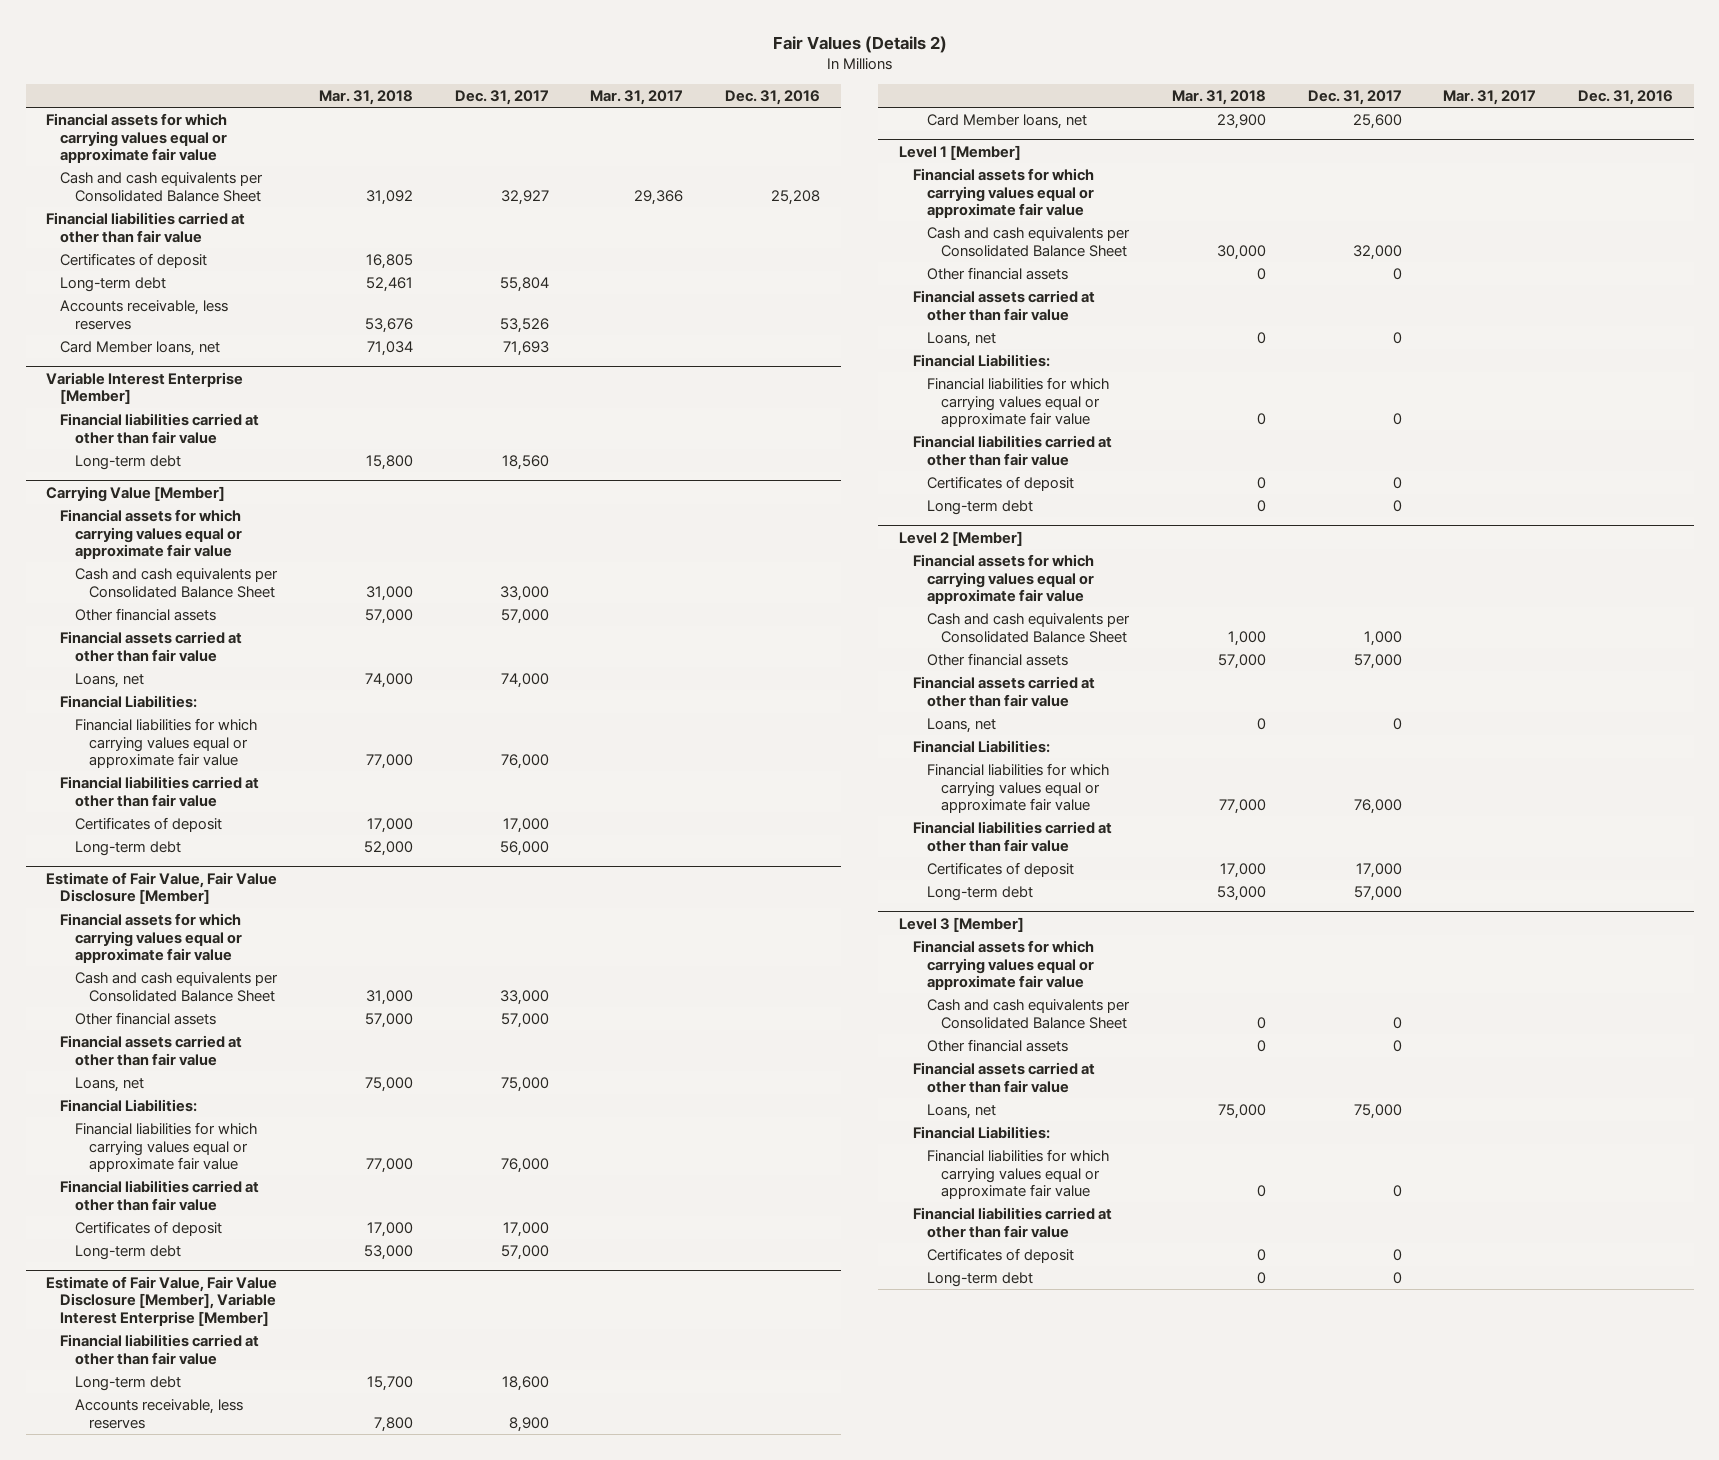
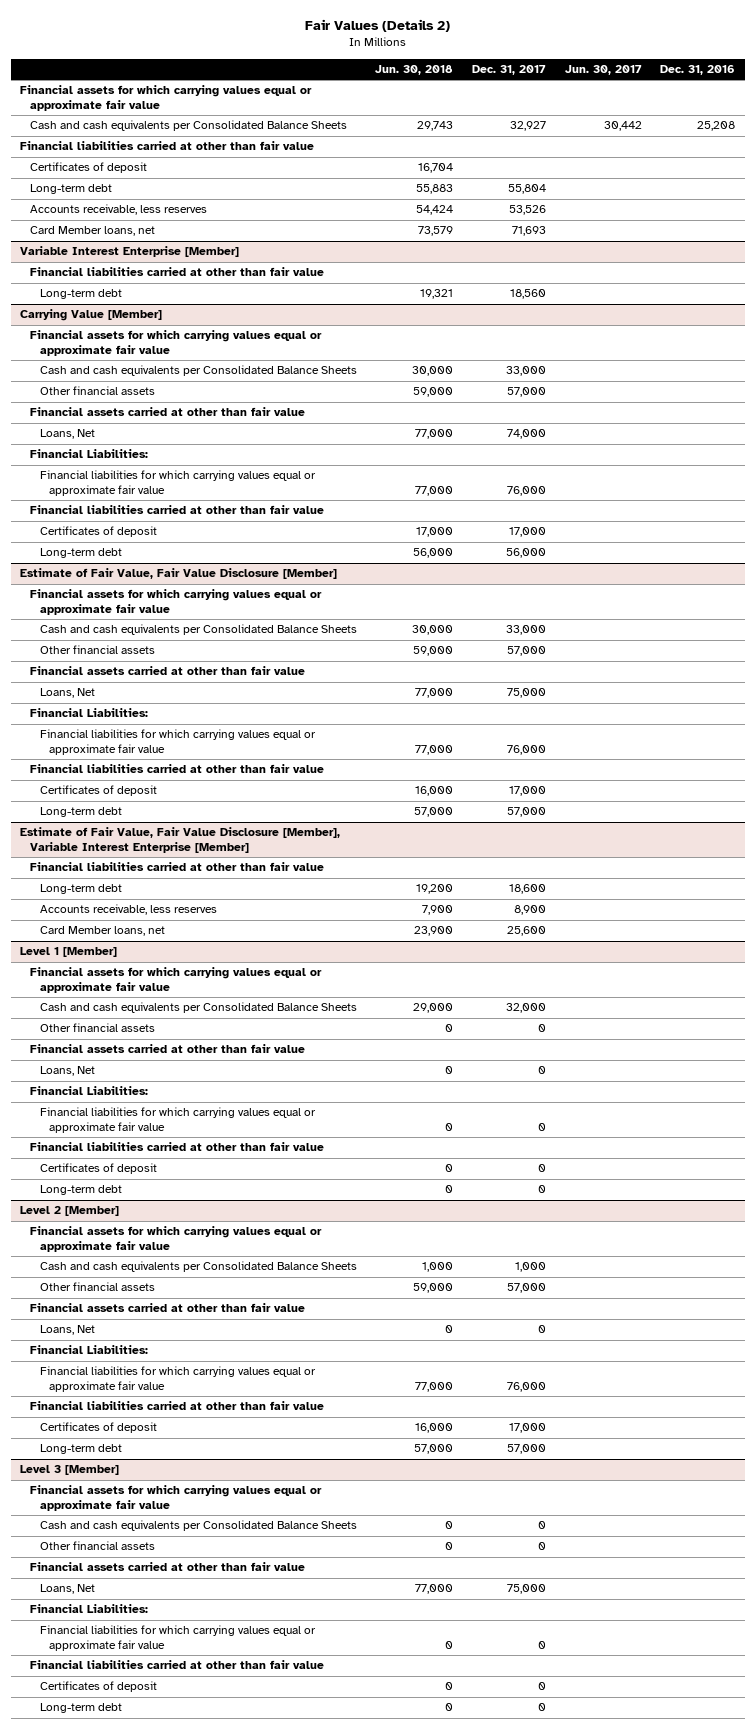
[319,89,414,105] Mar. 31, 2018 -> none
[590,89,684,105] Mar. 31, 2017 -> none
none -> [375,65,454,76] Jun. 30, 2018
none -> [564,65,642,76] Jun. 30, 2017
[60,171,264,202] Cash and cash equivalents per Consolidated Balance Sheet -> [29,120,347,132] Cash and cash equivalents per Consolidated Balance Sheets
[74,567,278,598] Cash and cash equivalents per Consolidated Balance Sheet -> [39,365,357,377] Cash and cash equivalents per Consolidated Balance Sheets
[74,672,144,688] Loans, net -> [39,429,95,440] Loans, Net
[74,971,278,1002] Cash and cash equivalents per Consolidated Balance Sheet -> [39,624,357,636] Cash and cash equivalents per Consolidated Balance Sheets
[74,1076,144,1092] Loans, net -> [39,688,95,699] Loans, Net
[927,226,1131,257] Cash and cash equivalents per Consolidated Balance Sheet -> [39,1002,357,1014] Cash and cash equivalents per Consolidated Balance Sheets
[927,331,997,347] Loans, net -> [39,1066,95,1077] Loans, Net
[927,612,1131,643] Cash and cash equivalents per Consolidated Balance Sheet -> [39,1261,357,1273] Cash and cash equivalents per Consolidated Balance Sheets
[927,717,997,733] Loans, net -> [39,1325,95,1336] Loans, Net
[927,998,1131,1029] Cash and cash equivalents per Consolidated Balance Sheet -> [39,1520,357,1532] Cash and cash equivalents per Consolidated Balance Sheets
[927,1103,997,1119] Loans, net -> [39,1584,95,1595] Loans, Net

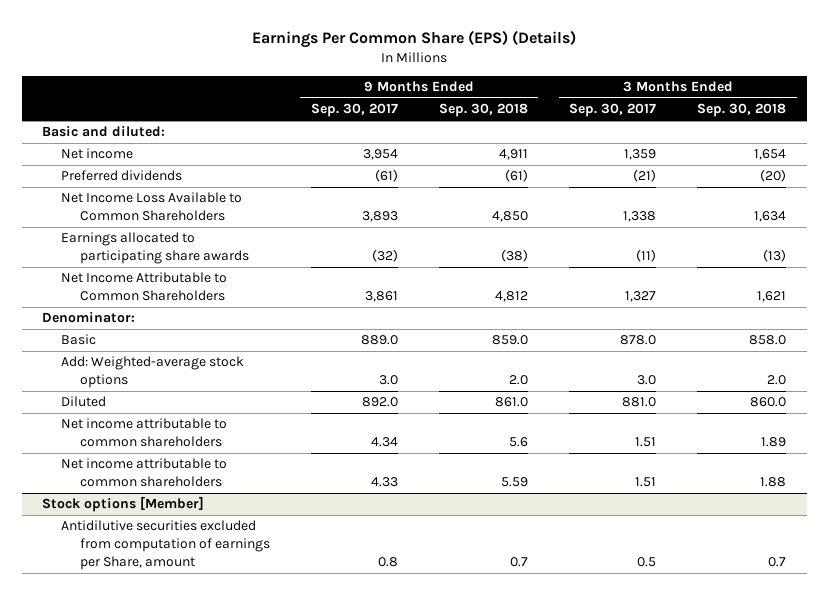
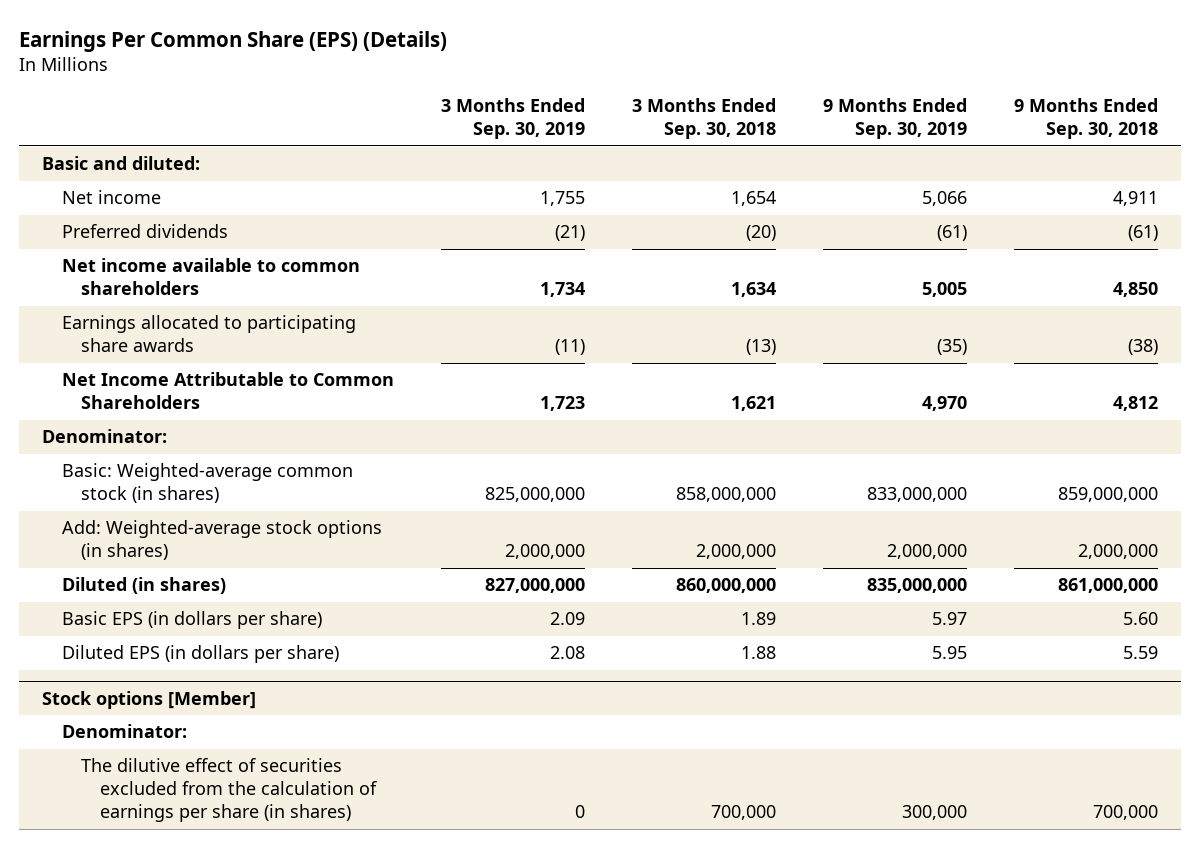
[310,103,398,118] Sep. 30, 2017 -> none
[569,103,657,118] Sep. 30, 2017 -> none
none -> [440,98,585,140] 3 Months Ended Sep. 30, 2019
none -> [822,98,967,140] 9 Months Ended Sep. 30, 2019
[60,192,242,222] Net Income Loss Available to Common Shareholders -> [61,258,360,296] Net income available to common shareholders
[60,334,96,346] Basic -> none
[60,418,227,448] Net income attributable to common shareholders -> none
none -> [61,463,353,504] Basic: Weighted-average common stock (in shares)
[60,356,244,389] Add: Weighted-average stock options -> [61,520,382,561] Add: Weighted-average stock options (in shares)
[508,375,528,386] 2.0 -> [1077,544,1158,560] 2,000,000
[767,375,787,386] 2.0 -> [695,544,776,560] 2,000,000
[60,396,106,408] Diluted -> [61,577,226,595] Diluted (in shares)
[494,397,528,408] 861.0 -> [1057,578,1158,594] 861,000,000
[750,397,787,408] 860.0 -> [675,578,776,594] 860,000,000
none -> [61,611,322,630] Basic EPS (in dollars per share)
[60,458,227,488] Net income attributable to common shareholders -> [61,645,339,664] Diluted EPS (in dollars per share)
none -> [61,724,187,739] Denominator:
[60,520,270,571] Antidilutive securities excluded from computation of earnings per Share, amount -> [80,758,378,823] The dilutive effect of securities excluded from the calculation of earnings per share (in shares)
[509,557,528,568] 0.7 -> [1092,805,1158,821] 700,000
[768,557,787,568] 0.7 -> [710,805,776,821] 700,000

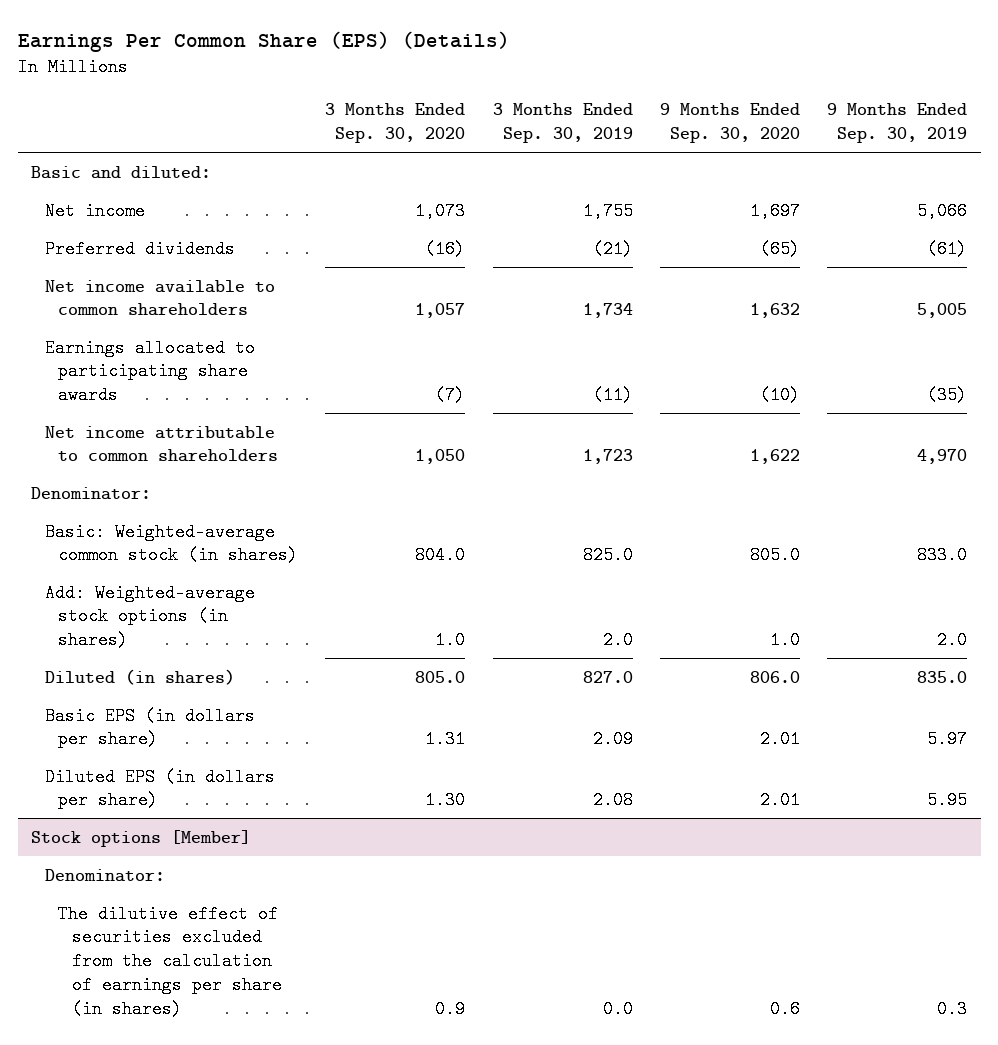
[631,98,776,140] 3 Months Ended Sep. 30, 2018 -> none
[1013,98,1158,140] 9 Months Ended Sep. 30, 2018 -> none
none -> [325,103,466,144] 3 Months Ended Sep. 30, 2020
none -> [659,103,800,144] 9 Months Ended Sep. 30, 2020
[61,372,394,410] Net Income Attributable to Common Shareholders -> [44,425,279,463] Net income attributable to common shareholders
[484,487,585,503] 825,000,000 -> [582,546,633,565] 825.0
[866,487,967,503] 833,000,000 -> [916,546,967,565] 833.0
[504,544,585,560] 2,000,000 -> [602,631,633,650] 2.0
[886,544,967,560] 2,000,000 -> [936,631,967,650] 2.0
[484,578,585,594] 827,000,000 -> [582,670,633,683] 827.0
[866,578,967,594] 835,000,000 -> [916,670,967,683] 835.0
[574,805,585,819] 0 -> [602,999,633,1018] 0.0
[901,805,967,821] 300,000 -> [936,999,967,1018] 0.3

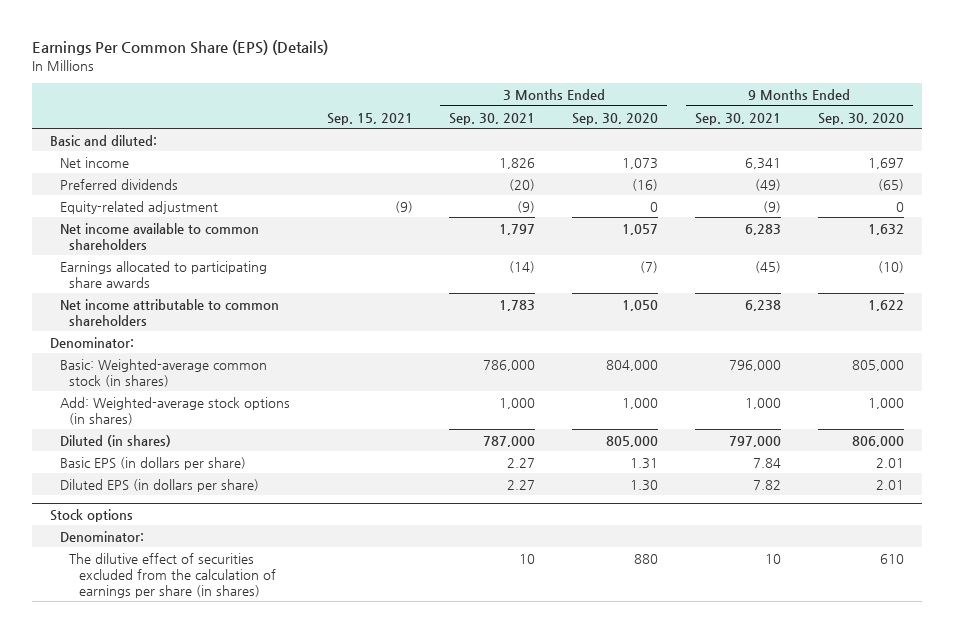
[492,103,633,144] 3 Months Ended Sep. 30, 2019 -> none
[826,103,967,144] 9 Months Ended Sep. 30, 2019 -> none
none -> [326,112,413,125] Sep. 15, 2021
none -> [449,112,536,125] Sep. 30, 2021
none -> [695,112,782,125] Sep. 30, 2021
none -> [59,200,218,214] Equity-related adjustment
[415,546,466,565] 804.0 -> [606,359,659,371] 804,000
[749,546,800,565] 805.0 -> [851,359,904,371] 805,000
[435,631,466,650] 1.0 -> [622,397,659,409] 1,000
[769,631,800,650] 1.0 -> [867,397,904,409] 1,000
[415,670,466,683] 805.0 -> [606,435,659,447] 805,000
[749,670,800,683] 806.0 -> [851,435,904,447] 806,000
[31,829,252,847] Stock options [Member] -> [50,508,134,522] Stock options
[435,999,466,1018] 0.9 -> [634,553,659,564] 880
[769,999,800,1018] 0.6 -> [879,553,904,564] 610

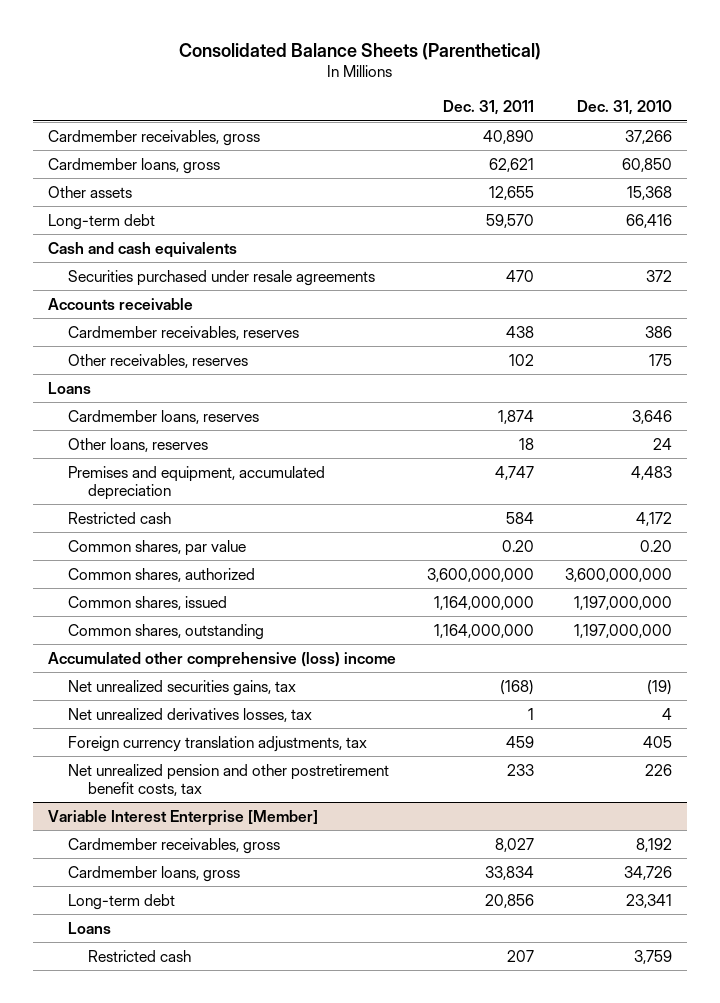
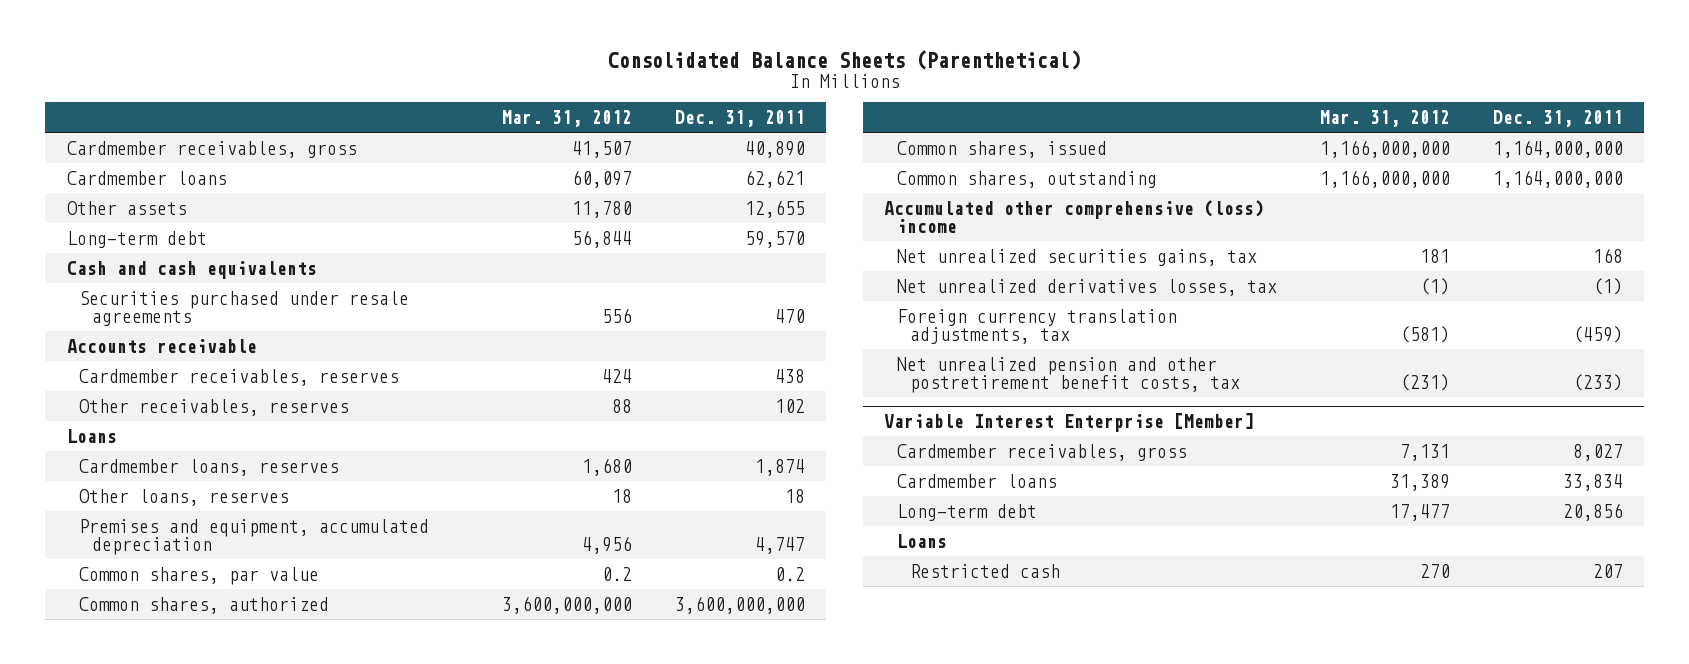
[576,100,672,116] Dec. 31, 2010 -> none
none -> [502,109,633,127] Mar. 31, 2012
[48,157,221,174] Cardmember loans, gross -> [66,170,227,185] Cardmember loans
[68,511,172,524] Restricted cash -> none
[501,539,534,552] 0.20 -> [774,566,805,581] 0.2
[499,679,534,695] (168) -> [1592,247,1623,263] 168
[527,707,534,720] 1 -> [1592,277,1623,295] (1)
[505,735,534,748] 459 -> [1572,326,1623,344] (459)
[506,763,534,776] 233 -> [1572,374,1623,392] (233)
[68,865,241,882] Cardmember loans, gross -> [896,473,1057,488] Cardmember loans

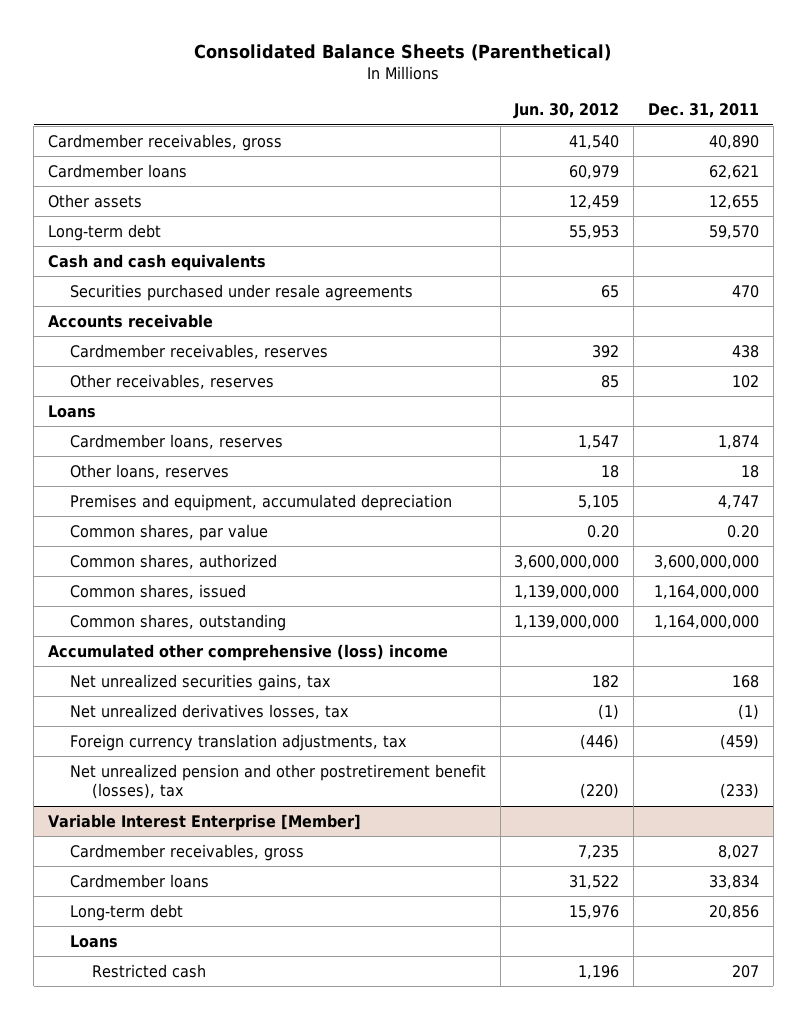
[502,109,633,127] Mar. 31, 2012 -> none
none -> [513,103,620,120] Jun. 30, 2012
[774,566,805,581] 0.2 -> [726,524,759,538] 0.20
[896,356,1240,394] Net unrealized pension and other postretirement benefit costs, tax -> [69,763,486,800] Net unrealized pension and other postretirement benefit (losses), tax

